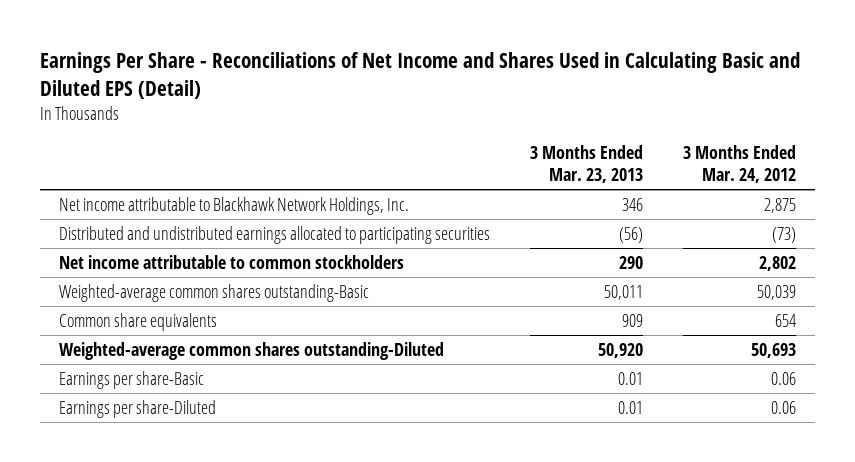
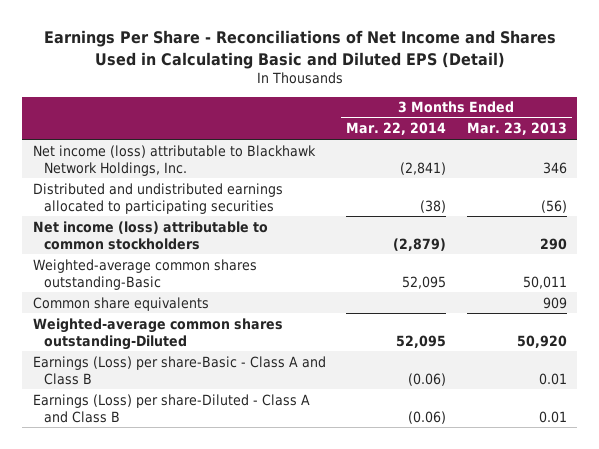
[682,145,796,184] 3 Months Ended Mar. 24, 2012 -> none
none -> [346,122,447,136] Mar. 22, 2014
[59,197,410,216] Net income attributable to Blackhawk Network Holdings, Inc. -> [32,144,316,176] Net income (loss) attributable to Blackhawk Network Holdings, Inc.
[59,255,405,270] Net income attributable to common stockholders -> [32,220,268,250] Net income (loss) attributable to common stockholders
[59,371,205,390] Earnings per share-Basic -> [32,355,326,385] Earnings (Loss) per share-Basic - Class A and Class B
[59,400,217,419] Earnings per share-Diluted -> [32,393,310,423] Earnings (Loss) per share-Diluted - Class A and Class B

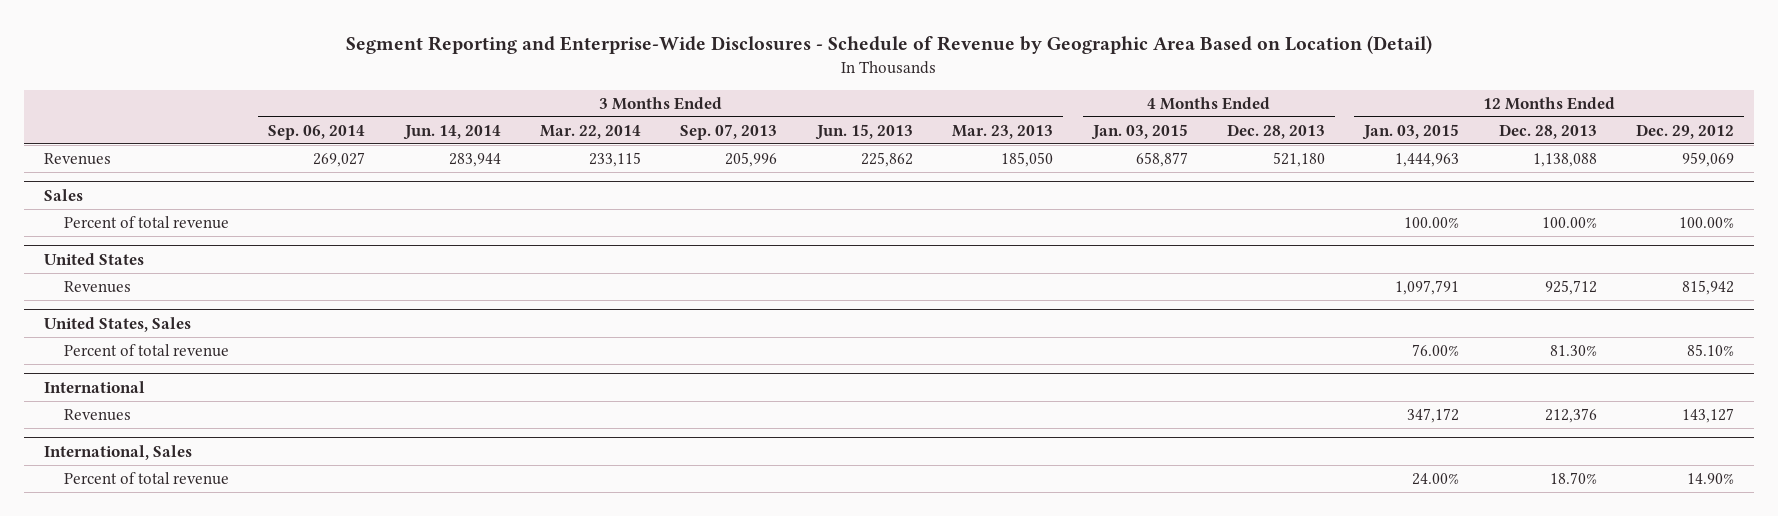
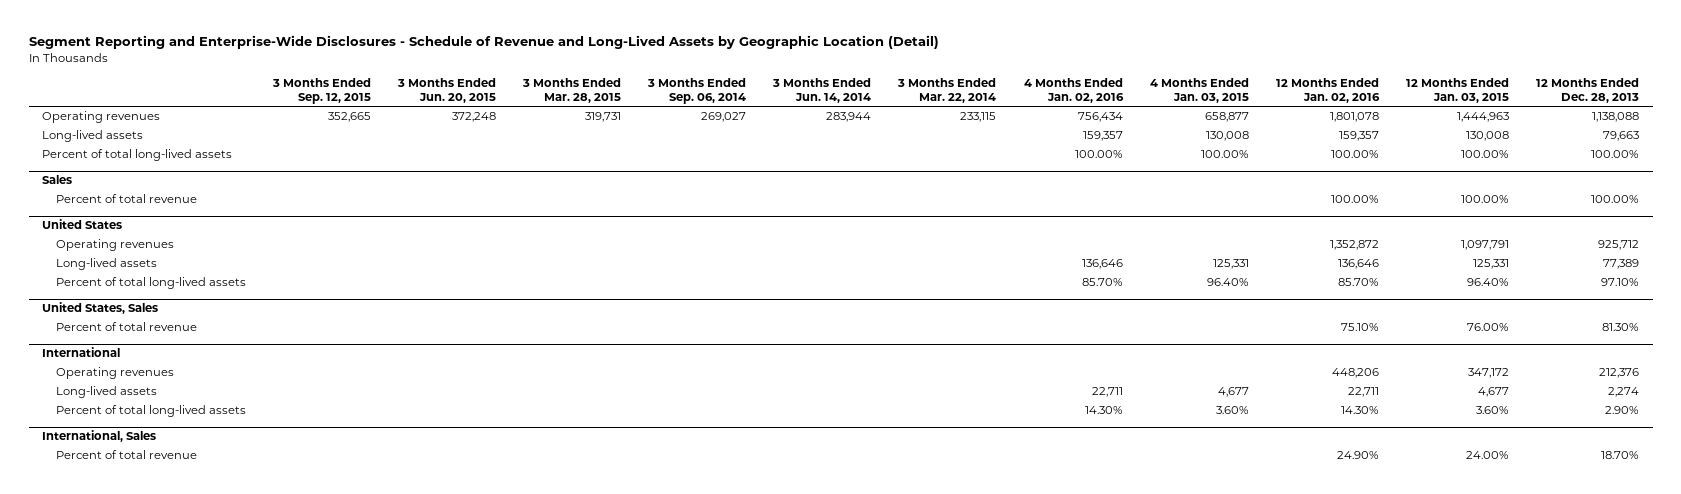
[346,35,1433,55] Segment Reporting and Enterprise-Wide Disclosures - Schedule of Revenue by Geographic Area Based on Location (Detail) -> [28,35,939,50] Segment Reporting and Enterprise-Wide Disclosures - Schedule of Revenue and Long-Lived Assets by Geographic Location (Detail)
[680,123,778,140] Sep. 07, 2013 -> none
[814,123,913,140] Jun. 15, 2013 -> none
[952,124,1054,139] Mar. 23, 2013 -> none
[1226,123,1325,139] Dec. 28, 2013 -> none
[1636,123,1735,139] Dec. 29, 2012 -> none
none -> [271,77,371,104] 3 Months Ended Sep. 12, 2015
none -> [396,77,496,103] 3 Months Ended Jun. 20, 2015
none -> [521,77,621,103] 3 Months Ended Mar. 28, 2015
none -> [1023,77,1124,103] 4 Months Ended Jan. 02, 2016
none -> [1275,77,1380,103] 12 Months Ended Jan. 02, 2016
[44,152,112,165] Revenues -> [42,111,161,124] Operating revenues
none -> [42,130,144,143] Long-lived assets
none -> [42,149,233,162] Percent of total long-lived assets
[63,280,131,293] Revenues -> [55,239,174,252] Operating revenues
none -> [55,258,157,271] Long-lived assets
none -> [55,277,246,290] Percent of total long-lived assets
[63,408,131,421] Revenues -> [55,367,174,380] Operating revenues
none -> [55,386,157,399] Long-lived assets
none -> [55,405,246,418] Percent of total long-lived assets

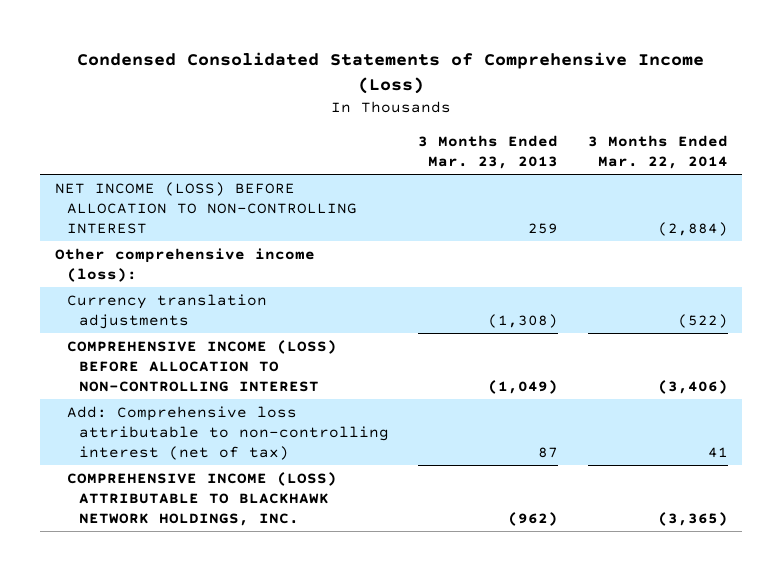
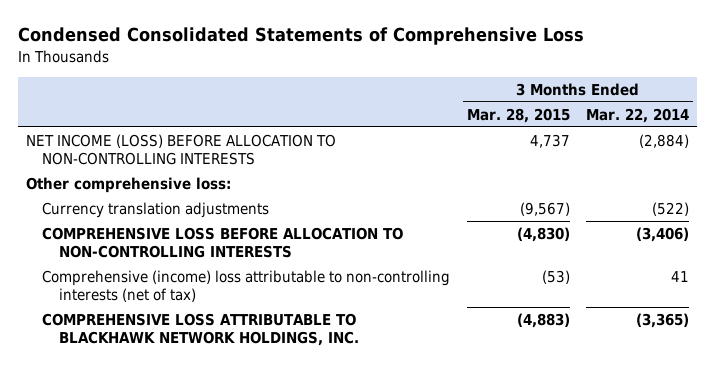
[77,52,705,95] Condensed Consolidated Statements of Comprehensive Income (Loss) -> [18,27,585,46] Condensed Consolidated Statements of Comprehensive Loss
[418,134,559,170] 3 Months Ended Mar. 23, 2013 -> none
none -> [466,107,570,123] Mar. 28, 2015
[54,181,357,235] NET INCOME (LOSS) BEFORE ALLOCATION TO NON-CONTROLLING INTEREST -> [26,133,337,165] NET INCOME (LOSS) BEFORE ALLOCATION TO NON-CONTROLLING INTERESTS
[54,247,315,282] Other comprehensive income (loss): -> [26,176,232,193] Other comprehensive loss:
[66,339,337,393] COMPREHENSIVE INCOME (LOSS) BEFORE ALLOCATION TO NON-CONTROLLING INTEREST -> [42,226,404,258] COMPREHENSIVE LOSS BEFORE ALLOCATION TO NON-CONTROLLING INTERESTS
[66,405,389,461] Add: Comprehensive loss attributable to non-controlling interest (net of tax) -> [42,269,451,302] Comprehensive (income) loss attributable to non-controlling interests (net of tax)
[66,471,337,527] COMPREHENSIVE INCOME (LOSS) ATTRIBUTABLE TO BLACKHAWK NETWORK HOLDINGS, INC. -> [42,312,359,346] COMPREHENSIVE LOSS ATTRIBUTABLE TO BLACKHAWK NETWORK HOLDINGS, INC.

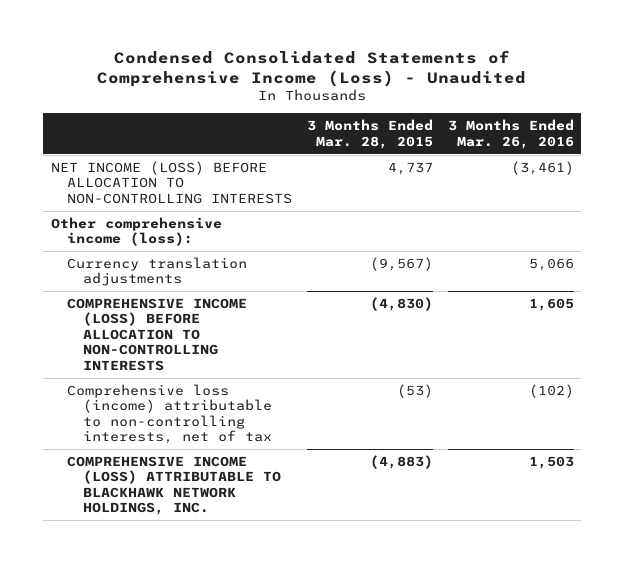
[18,27,585,46] Condensed Consolidated Statements of Comprehensive Loss -> [97,50,527,88] Condensed Consolidated Statements of Comprehensive Income (Loss) - Unaudited
[585,107,689,123] Mar. 22, 2014 -> none
none -> [447,119,574,149] 3 Months Ended Mar. 26, 2016
[26,176,232,193] Other comprehensive loss: -> [50,217,222,247] Other comprehensive income (loss):
[42,226,404,258] COMPREHENSIVE LOSS BEFORE ALLOCATION TO NON-CONTROLLING INTERESTS -> [66,298,247,371] COMPREHENSIVE INCOME (LOSS) BEFORE ALLOCATION TO NON-CONTROLLING INTERESTS
[42,269,451,302] Comprehensive (income) loss attributable to non-controlling interests (net of tax) -> [66,384,272,445] Comprehensive loss (income) attributable to non-controlling interests, net of tax
[42,312,359,346] COMPREHENSIVE LOSS ATTRIBUTABLE TO BLACKHAWK NETWORK HOLDINGS, INC. -> [66,456,281,516] COMPREHENSIVE INCOME (LOSS) ATTRIBUTABLE TO BLACKHAWK NETWORK HOLDINGS, INC.

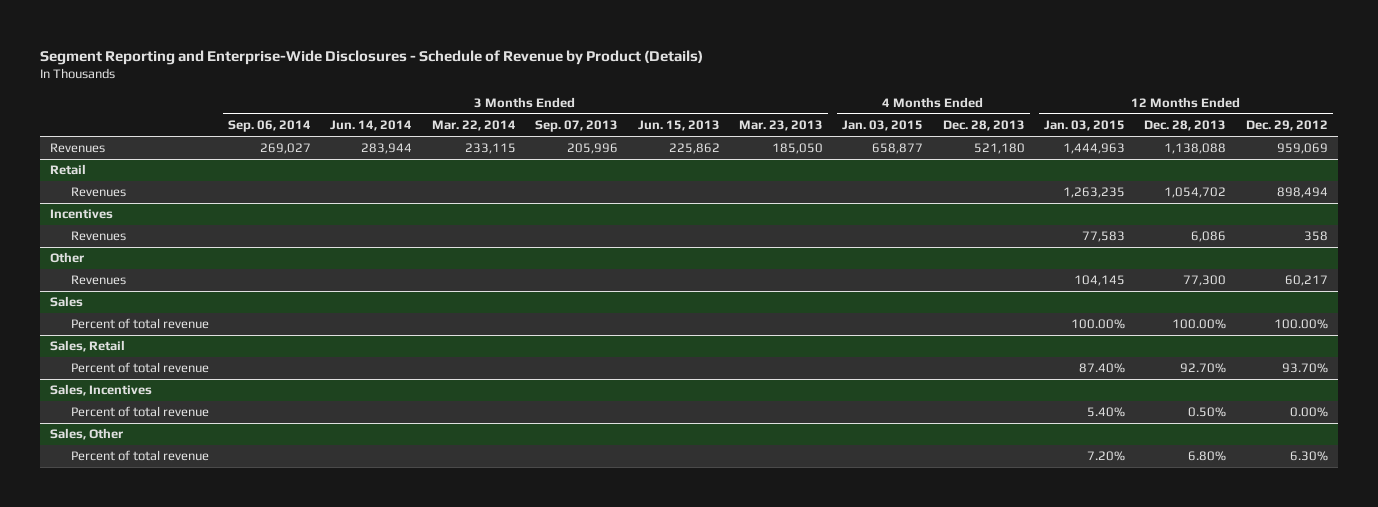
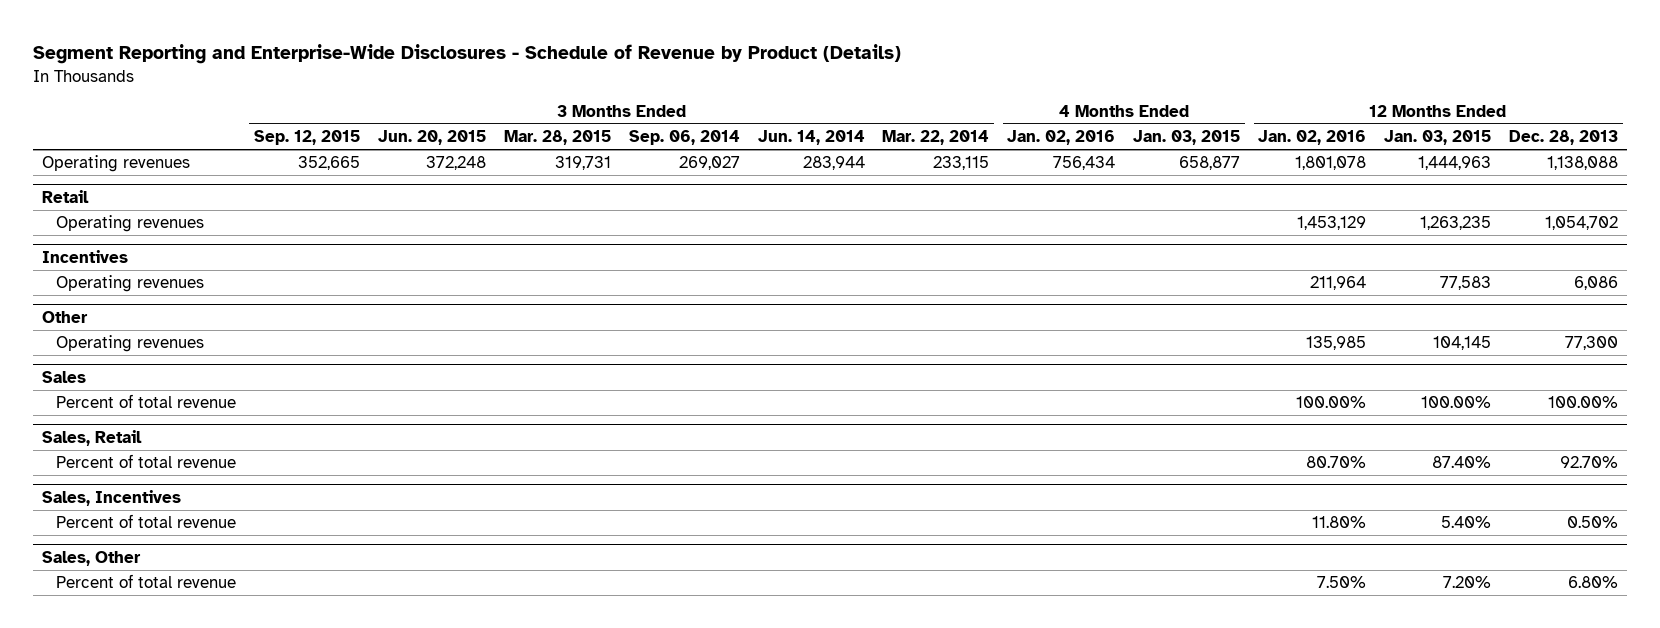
[535,120,619,133] Sep. 07, 2013 -> none
[637,120,720,132] Jun. 15, 2013 -> none
[738,120,823,132] Mar. 23, 2013 -> none
[942,120,1025,132] Dec. 28, 2013 -> none
[1245,120,1328,132] Dec. 29, 2012 -> none
none -> [253,130,360,146] Sep. 12, 2015
none -> [377,130,486,146] Jun. 20, 2015
none -> [503,130,611,146] Mar. 28, 2015
none -> [1007,130,1116,146] Jan. 02, 2016
none -> [1258,130,1367,146] Jan. 02, 2016
[49,143,105,154] Revenues -> [42,155,191,173] Operating revenues
[70,187,126,198] Revenues -> [55,215,204,233] Operating revenues
[70,231,126,242] Revenues -> [55,275,204,293] Operating revenues
[70,275,126,286] Revenues -> [55,335,204,353] Operating revenues

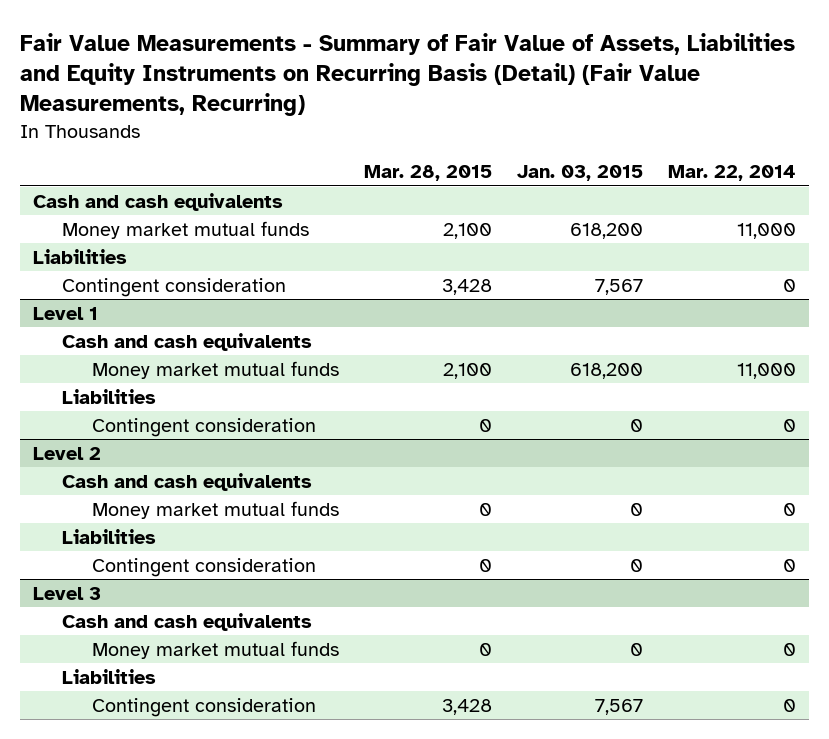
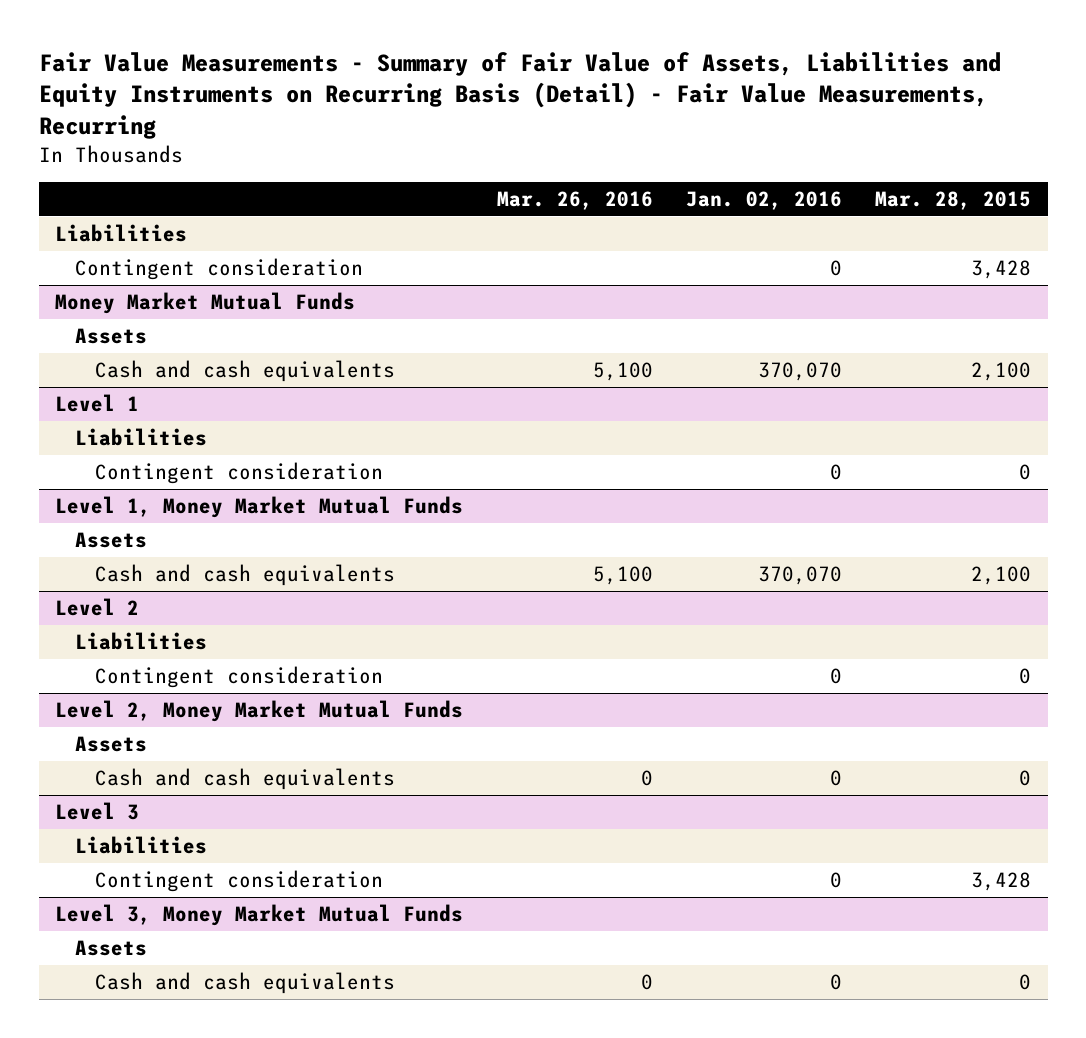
[20,32,796,117] Fair Value Measurements - Summary of Fair Value of Assets, Liabilities and Equity Instruments on Recurring Basis (Detail) (Fair Value Measurements, Recurring) -> [38,51,1001,140] Fair Value Measurements - Summary of Fair Value of Assets, Liabilities and Equity Instruments on Recurring Basis (Detail) - Fair Value Measurements, Recurring
[517,165,644,182] Jan. 03, 2015 -> none
[668,165,797,182] Mar. 22, 2014 -> none
none -> [496,191,653,211] Mar. 26, 2016
none -> [685,191,842,211] Jan. 02, 2016
[32,192,283,211] Cash and cash equivalents -> none
[62,220,310,239] Money market mutual funds -> none
none -> [55,292,356,315] Money Market Mutual Funds
none -> [74,328,147,345] Assets
none -> [94,360,395,383] Cash and cash equivalents
[62,332,313,351] Cash and cash equivalents -> none
[91,360,339,379] Money market mutual funds -> none
none -> [55,496,464,519] Level 1, Money Market Mutual Funds
none -> [74,532,147,549] Assets
none -> [94,564,395,587] Cash and cash equivalents
[62,472,313,491] Cash and cash equivalents -> none
[91,500,339,519] Money market mutual funds -> none
none -> [55,700,464,723] Level 2, Money Market Mutual Funds
none -> [74,736,147,753] Assets
none -> [94,768,395,791] Cash and cash equivalents
[62,612,313,631] Cash and cash equivalents -> none
[91,640,339,659] Money market mutual funds -> none
none -> [55,904,464,927] Level 3, Money Market Mutual Funds
none -> [74,940,147,957] Assets
none -> [94,972,395,995] Cash and cash equivalents

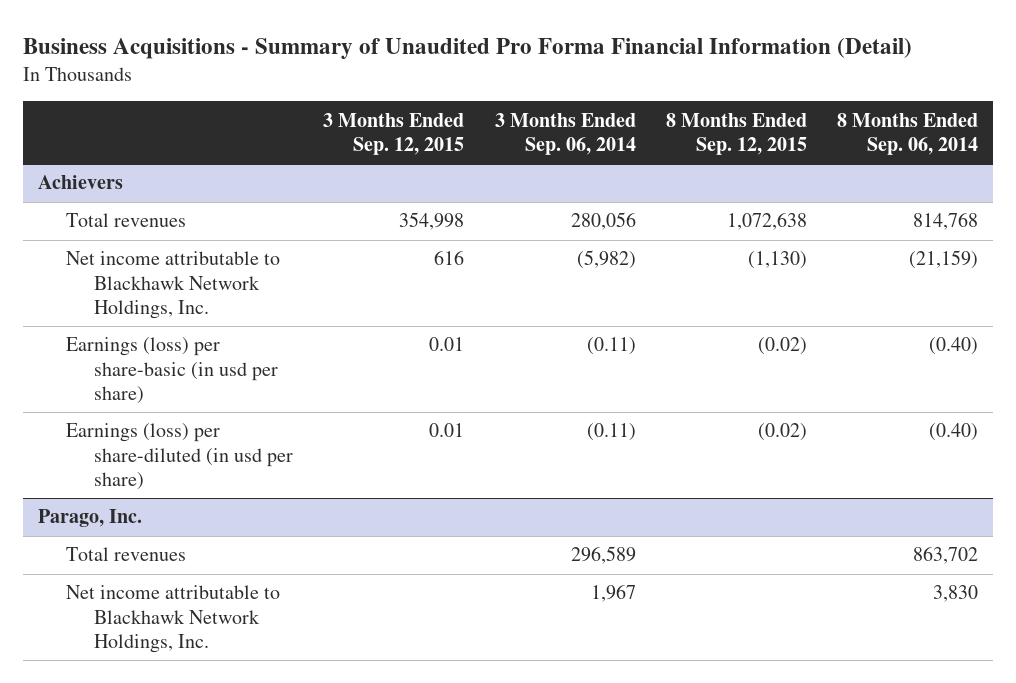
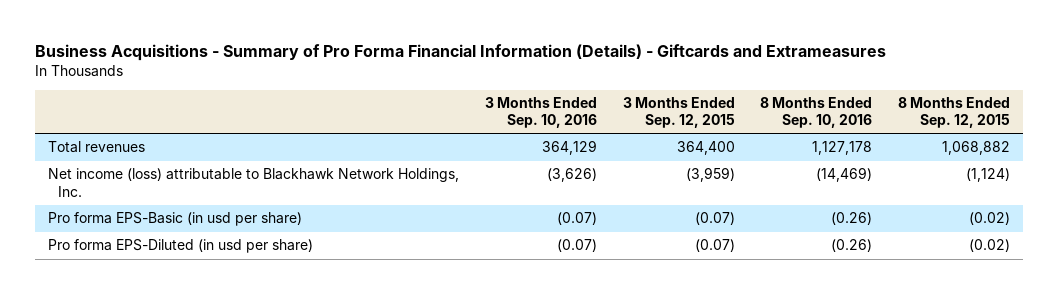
[22,37,912,59] Business Acquisitions - Summary of Unaudited Pro Forma Financial Information (Detail) -> [34,43,886,61] Business Acquisitions - Summary of Pro Forma Financial Information (Details) - Giftcards and Extrameasures
[494,112,636,156] 3 Months Ended Sep. 06, 2014 -> none
[836,112,978,156] 8 Months Ended Sep. 06, 2014 -> none
none -> [484,96,597,129] 3 Months Ended Sep. 10, 2016
none -> [760,96,873,129] 8 Months Ended Sep. 10, 2016
[37,175,123,190] Achievers -> none
[37,509,142,528] Parago, Inc. -> none
[65,547,186,562] Total revenues -> none
[65,585,280,654] Net income attributable to Blackhawk Network Holdings, Inc. -> none
[399,212,465,231] 354,998 -> [676,141,735,156] 364,400
[726,212,807,231] 1,072,638 -> [942,141,1011,156] 1,068,882
[65,251,280,320] Net income attributable to Blackhawk Network Holdings, Inc. -> [47,168,459,197] Net income (loss) attributable to Blackhawk Network Holdings, Inc.
[434,250,465,266] 616 -> [685,167,735,183] (3,959)
[747,251,807,270] (1,130) -> [966,168,1011,183] (1,124)
[65,337,279,405] Earnings (loss) per share-basic (in usd per share) -> [47,212,302,227] Pro forma EPS-Basic (in usd per share)
[429,337,465,352] 0.01 -> [694,212,735,226] (0.07)
[65,423,294,491] Earnings (loss) per share-diluted (in usd per share) -> [47,239,313,254] Pro forma EPS-Diluted (in usd per share)
[429,423,465,438] 0.01 -> [694,239,735,253] (0.07)

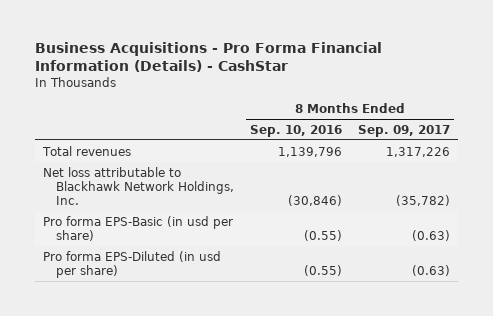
[34,43,886,61] Business Acquisitions - Summary of Pro Forma Financial Information (Details) - Giftcards and Extrameasures -> [35,42,383,73] Business Acquisitions - Pro Forma Financial Information (Details) - CashStar
[484,96,597,129] 3 Months Ended Sep. 10, 2016 -> none
[622,96,735,129] 3 Months Ended Sep. 12, 2015 -> none
[898,96,1011,129] 8 Months Ended Sep. 12, 2015 -> none
none -> [357,124,450,137] Sep. 09, 2017
[812,141,873,156] 1,127,178 -> [278,146,343,157] 1,139,796
[47,168,459,197] Net income (loss) attributable to Blackhawk Network Holdings, Inc. -> [43,166,235,205] Net loss attributable to Blackhawk Network Holdings, Inc.
[816,167,873,183] (14,469) -> [288,194,343,206] (30,846)
[831,212,873,226] (0.26) -> [304,229,343,241] (0.55)
[831,239,873,253] (0.26) -> [304,264,343,276] (0.55)

